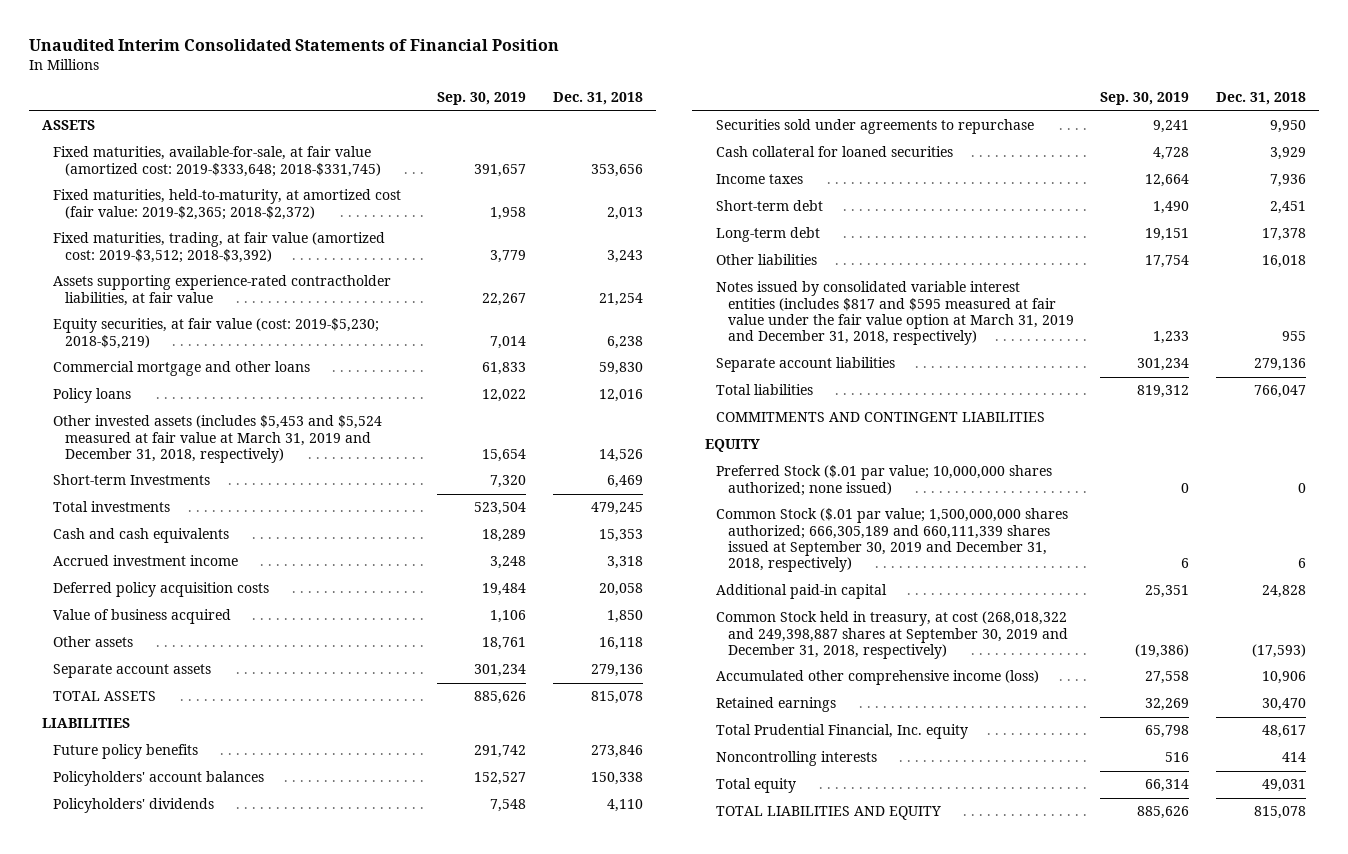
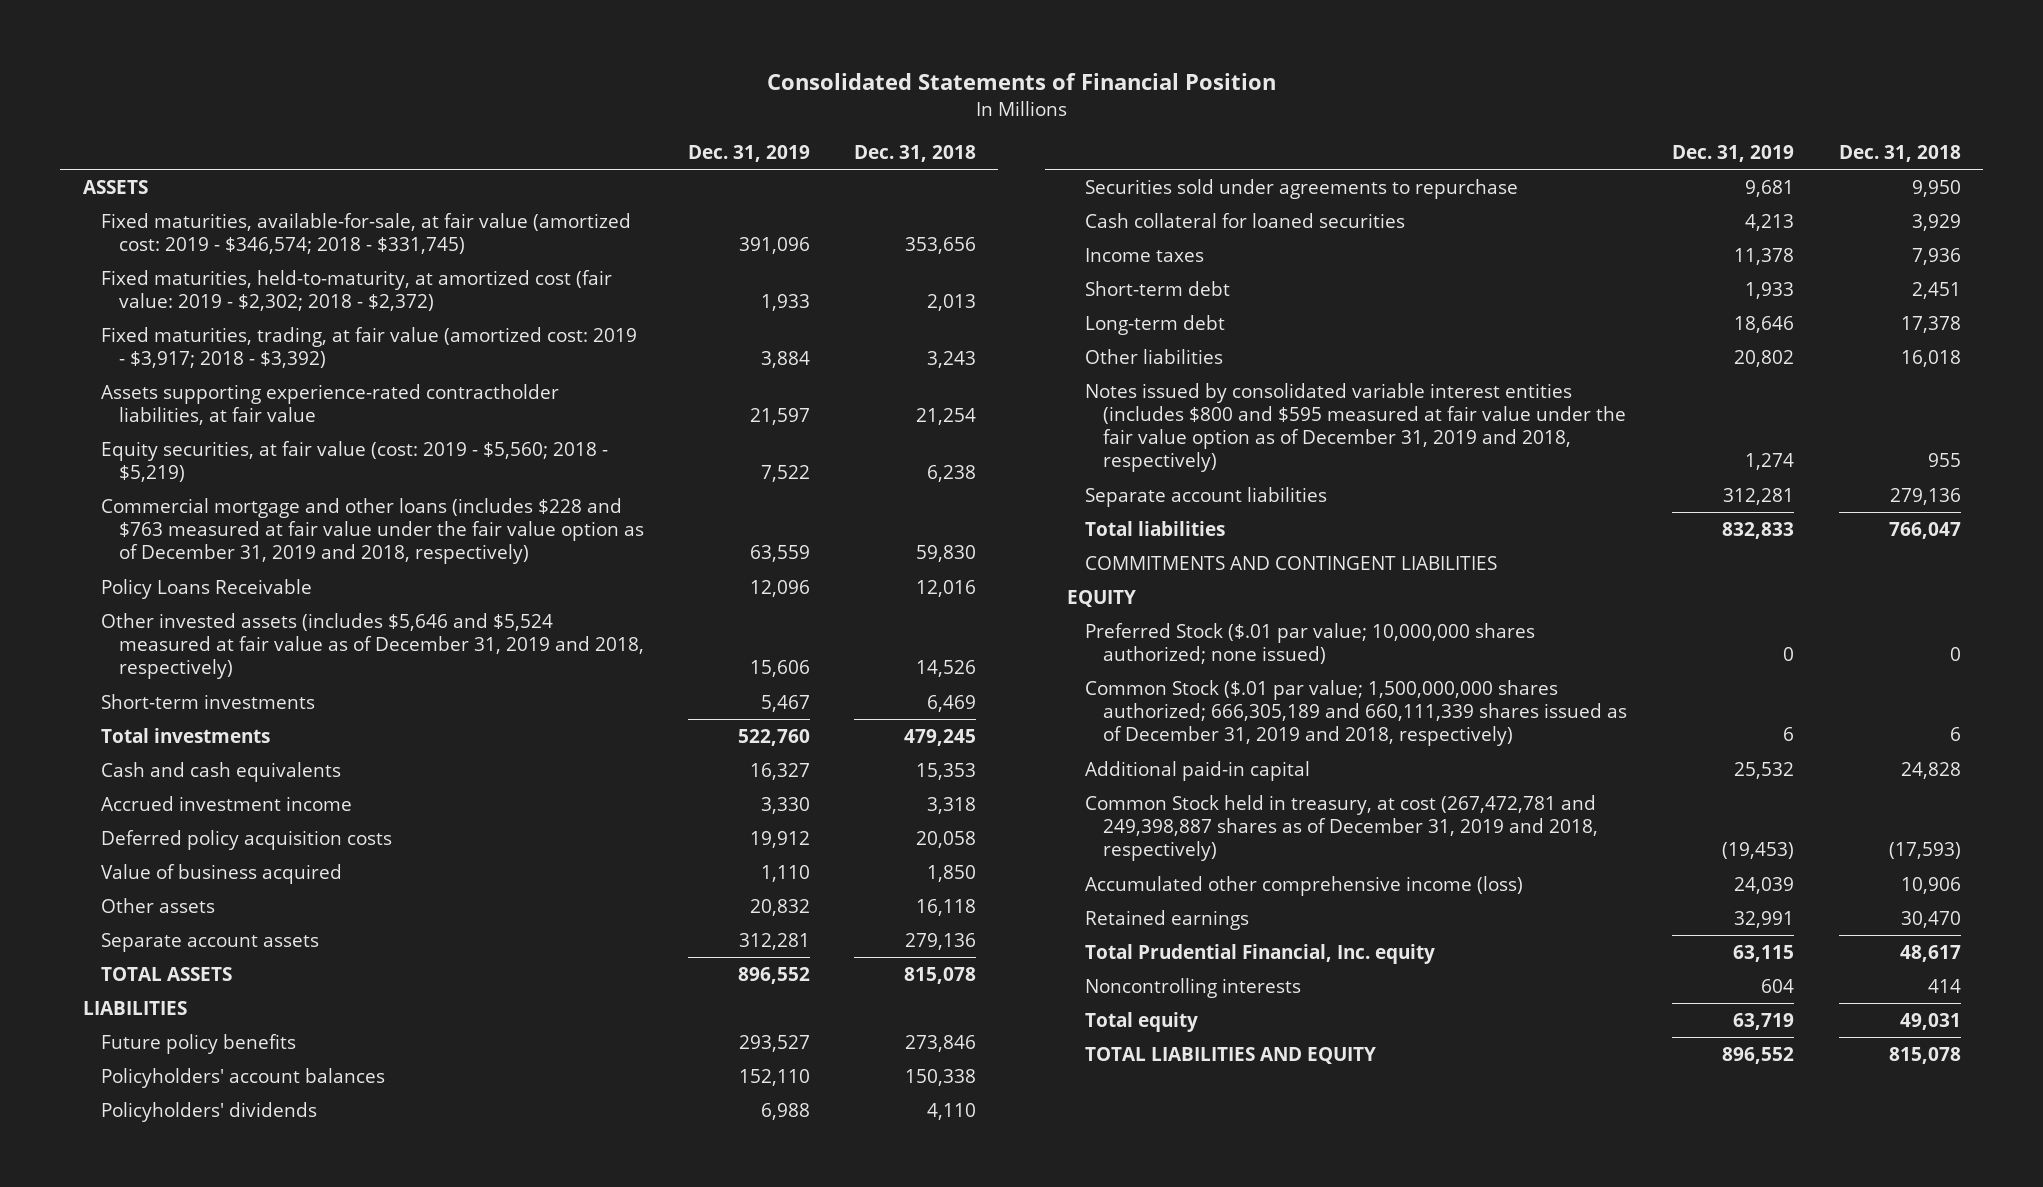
[28,38,559,51] Unaudited Interim Consolidated Statements of Financial Position -> [766,72,1276,90] Consolidated Statements of Financial Position
[437,92,527,106] Sep. 30, 2019 -> none
none -> [687,144,810,162] Dec. 31, 2019
[53,146,381,177] Fixed maturities, available-for-sale, at fair value (amortized cost: 2019-$333,648; 2018-$331,745) -> [100,212,631,255] Fixed maturities, available-for-sale, at fair value (amortized cost: 2019 - $346,574; 2018 - $331,745)
[53,189,402,220] Fixed maturities, held-to-maturity, at amortized cost (fair value: 2019-$2,365; 2018-$2,372) -> [100,269,612,312] Fixed maturities, held-to-maturity, at amortized cost (fair value: 2019 - $2,302; 2018 - $2,372)
[53,232,386,263] Fixed maturities, trading, at fair value (amortized cost: 2019-$3,512; 2018-$3,392) -> [100,326,637,369] Fixed maturities, trading, at fair value (amortized cost: 2019 - $3,917; 2018 - $3,392)
[53,318,380,349] Equity securities, at fair value (cost: 2019-$5,230; 2018-$5,219) -> [100,440,608,483] Equity securities, at fair value (cost: 2019 - $5,560; 2018 - $5,219)
[53,361,311,377] Commercial mortgage and other loans -> [100,497,644,565] Commercial mortgage and other loans (includes $228 and $763 measured at fair value under the fair value option as of December 31, 2019 and 2018, respectively)
[53,388,132,404] Policy loans -> [100,578,312,599] Policy Loans Receivable
[53,415,383,464] Other invested assets (includes $5,453 and $5,524 measured at fair value at March 31, 2019 and December 31, 2018, respectively) -> [100,612,644,680] Other invested assets (includes $5,646 and $5,524 measured at fair value as of December 31, 2019 and 2018, respectively)
[53,474,211,486] Short-term Investments -> [100,693,315,709] Short-term investments
[716,281,1074,346] Notes issued by consolidated variable interest entities (includes $817 and $595 measured at fair value under the fair value option at March 31, 2019 and December 31, 2018, respectively) -> [1085,382,1627,473] Notes issued by consolidated variable interest entities (includes $800 and $595 measured at fair value under the fair value option as of December 31, 2019 and 2018, respectively)
[716,508,1069,573] Common Stock ($.01 par value; 1,500,000,000 shares authorized; 666,305,189 and 660,111,339 shares issued at September 30, 2019 and December 31, 2018, respectively) -> [1085,679,1628,747] Common Stock ($.01 par value; 1,500,000,000 shares authorized; 666,305,189 and 660,111,339 shares issued as of December 31, 2019 and 2018, respectively)
[716,611,1068,660] Common Stock held in treasury, at cost (268,018,322 and 249,398,887 shares at September 30, 2019 and December 31, 2018, respectively) -> [1085,794,1599,862] Common Stock held in treasury, at cost (267,472,781 and 249,398,887 shares as of December 31, 2019 and 2018, respectively)

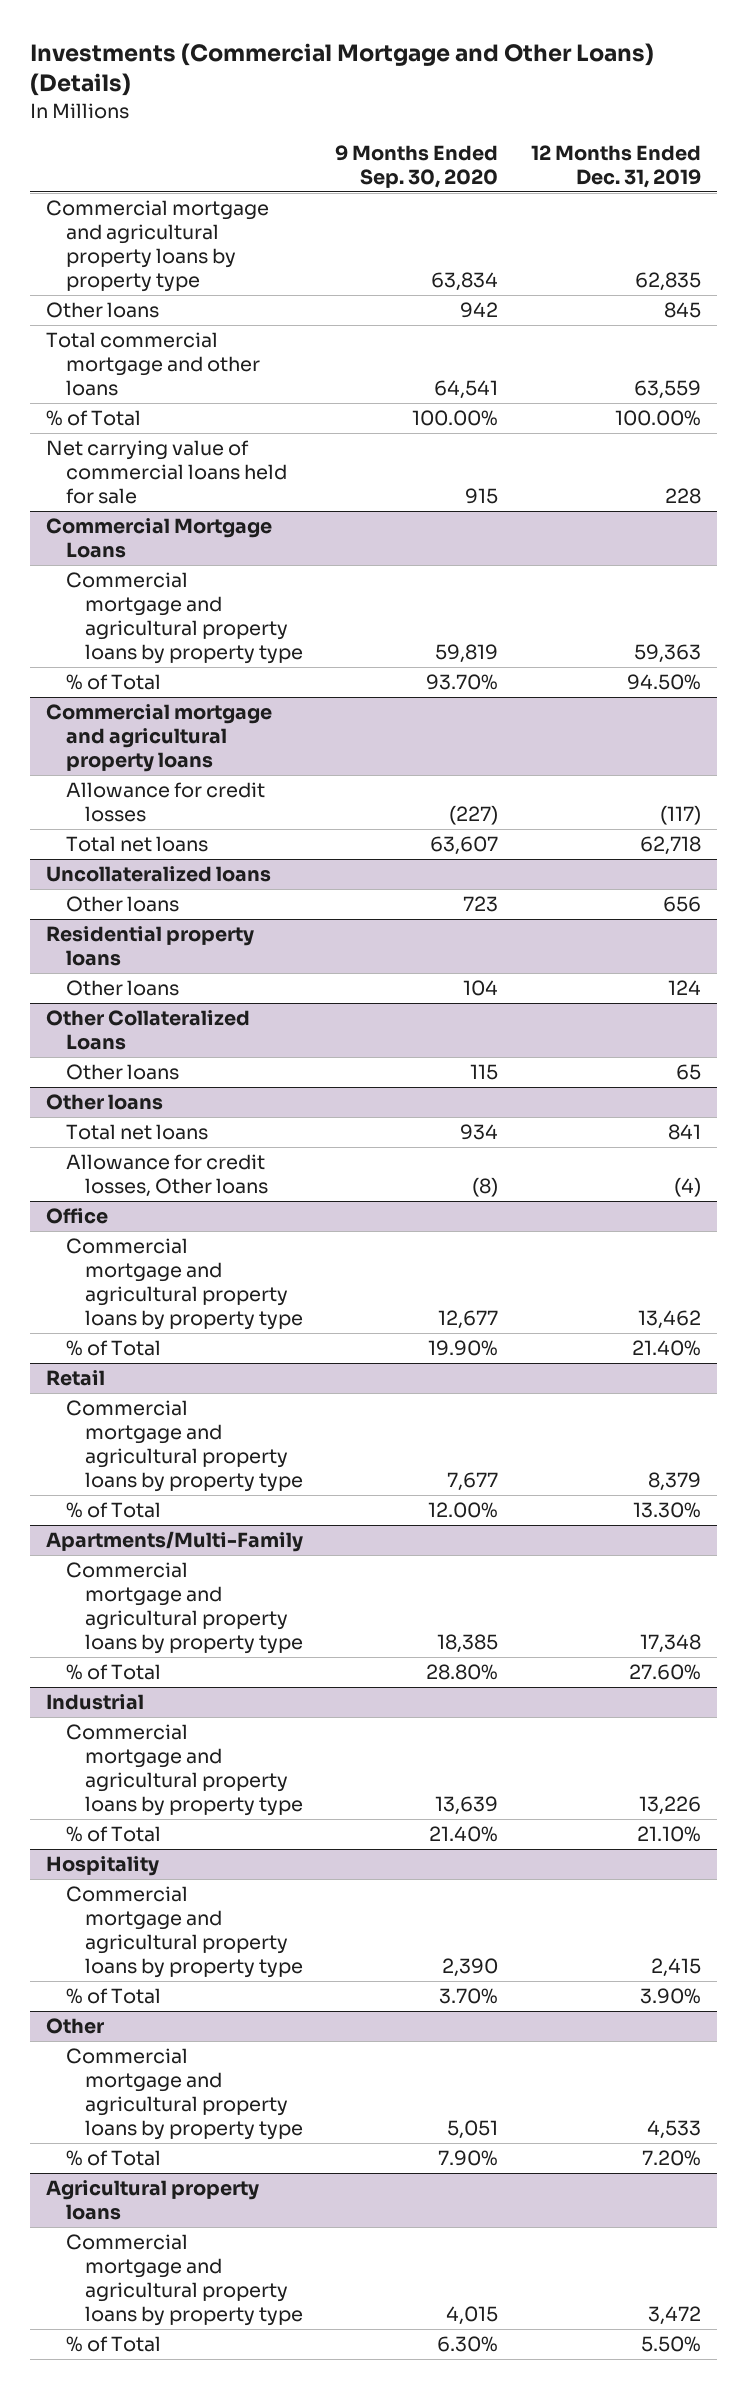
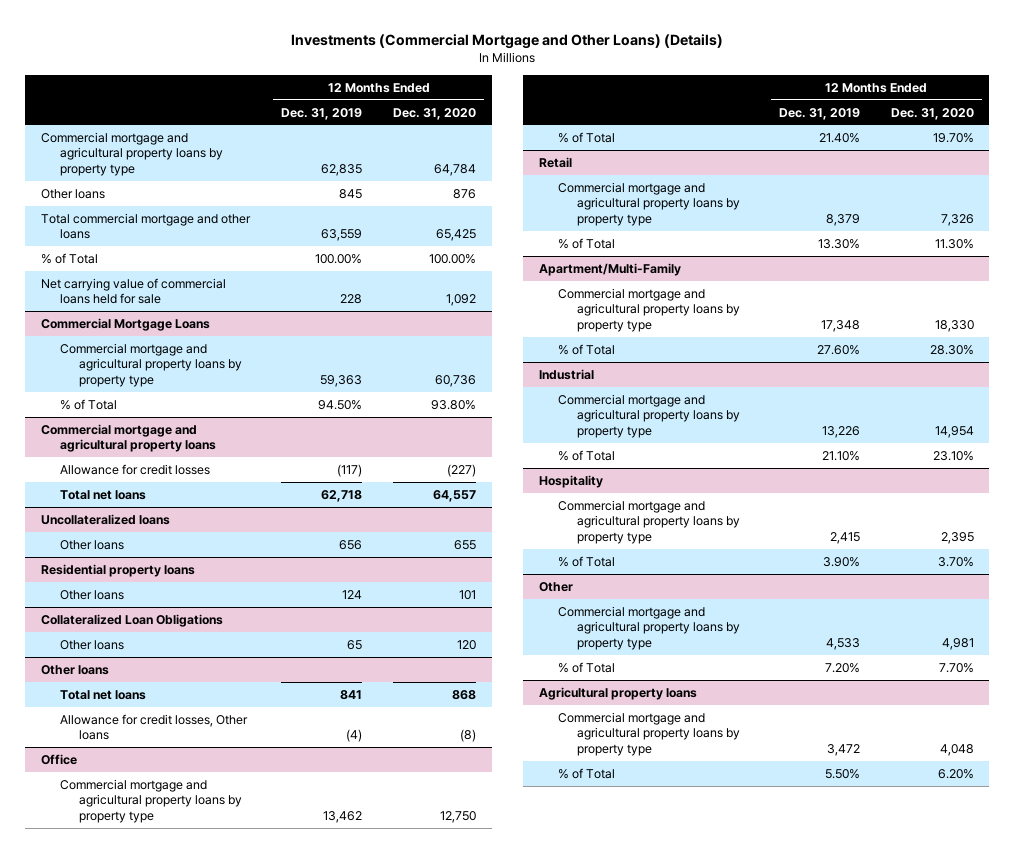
[335,144,499,188] 9 Months Ended Sep. 30, 2020 -> none
none -> [393,107,477,120] Dec. 31, 2020
[46,1010,251,1051] Other Collateralized Loans -> [40,613,223,627] Collateralized Loan Obligations
[46,1531,304,1553] Apartments/Multi-Family -> [538,262,681,276] Apartment/Multi-Family

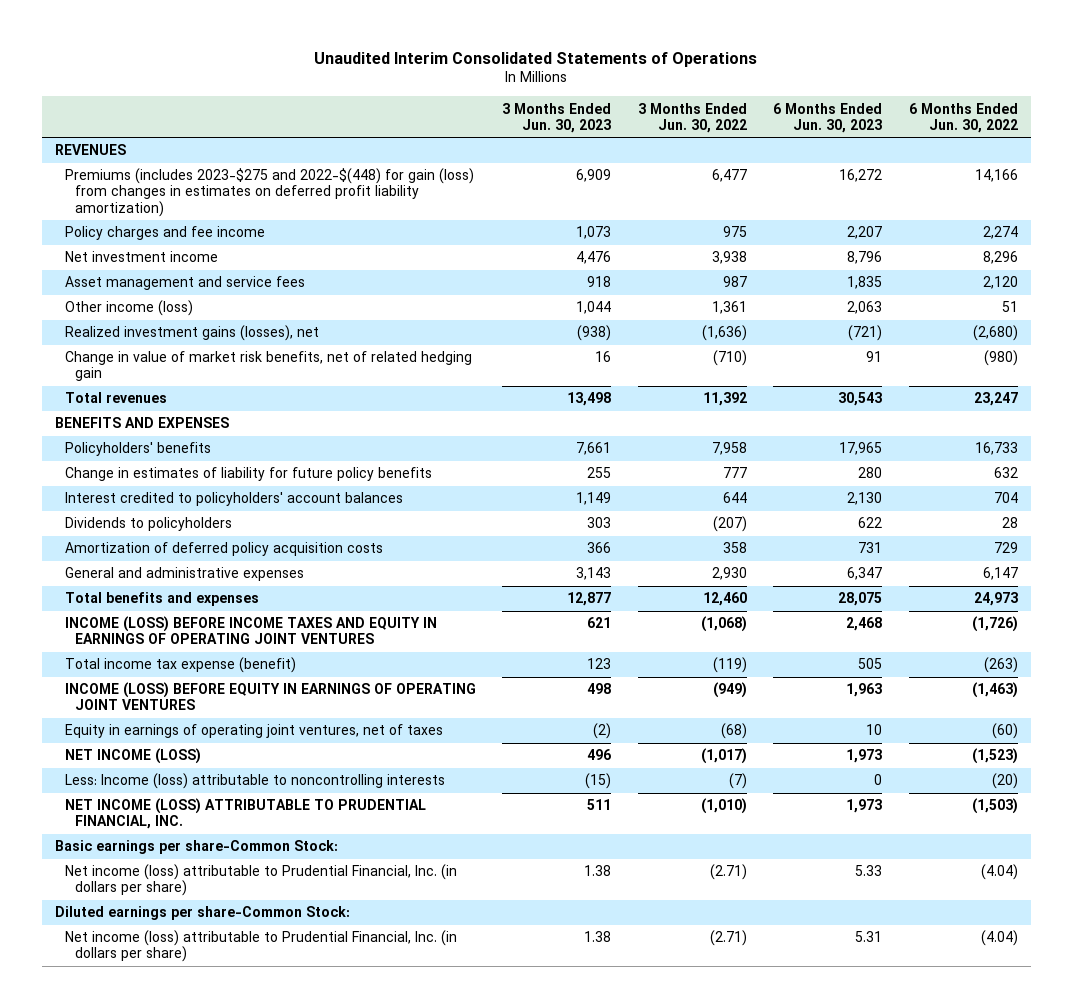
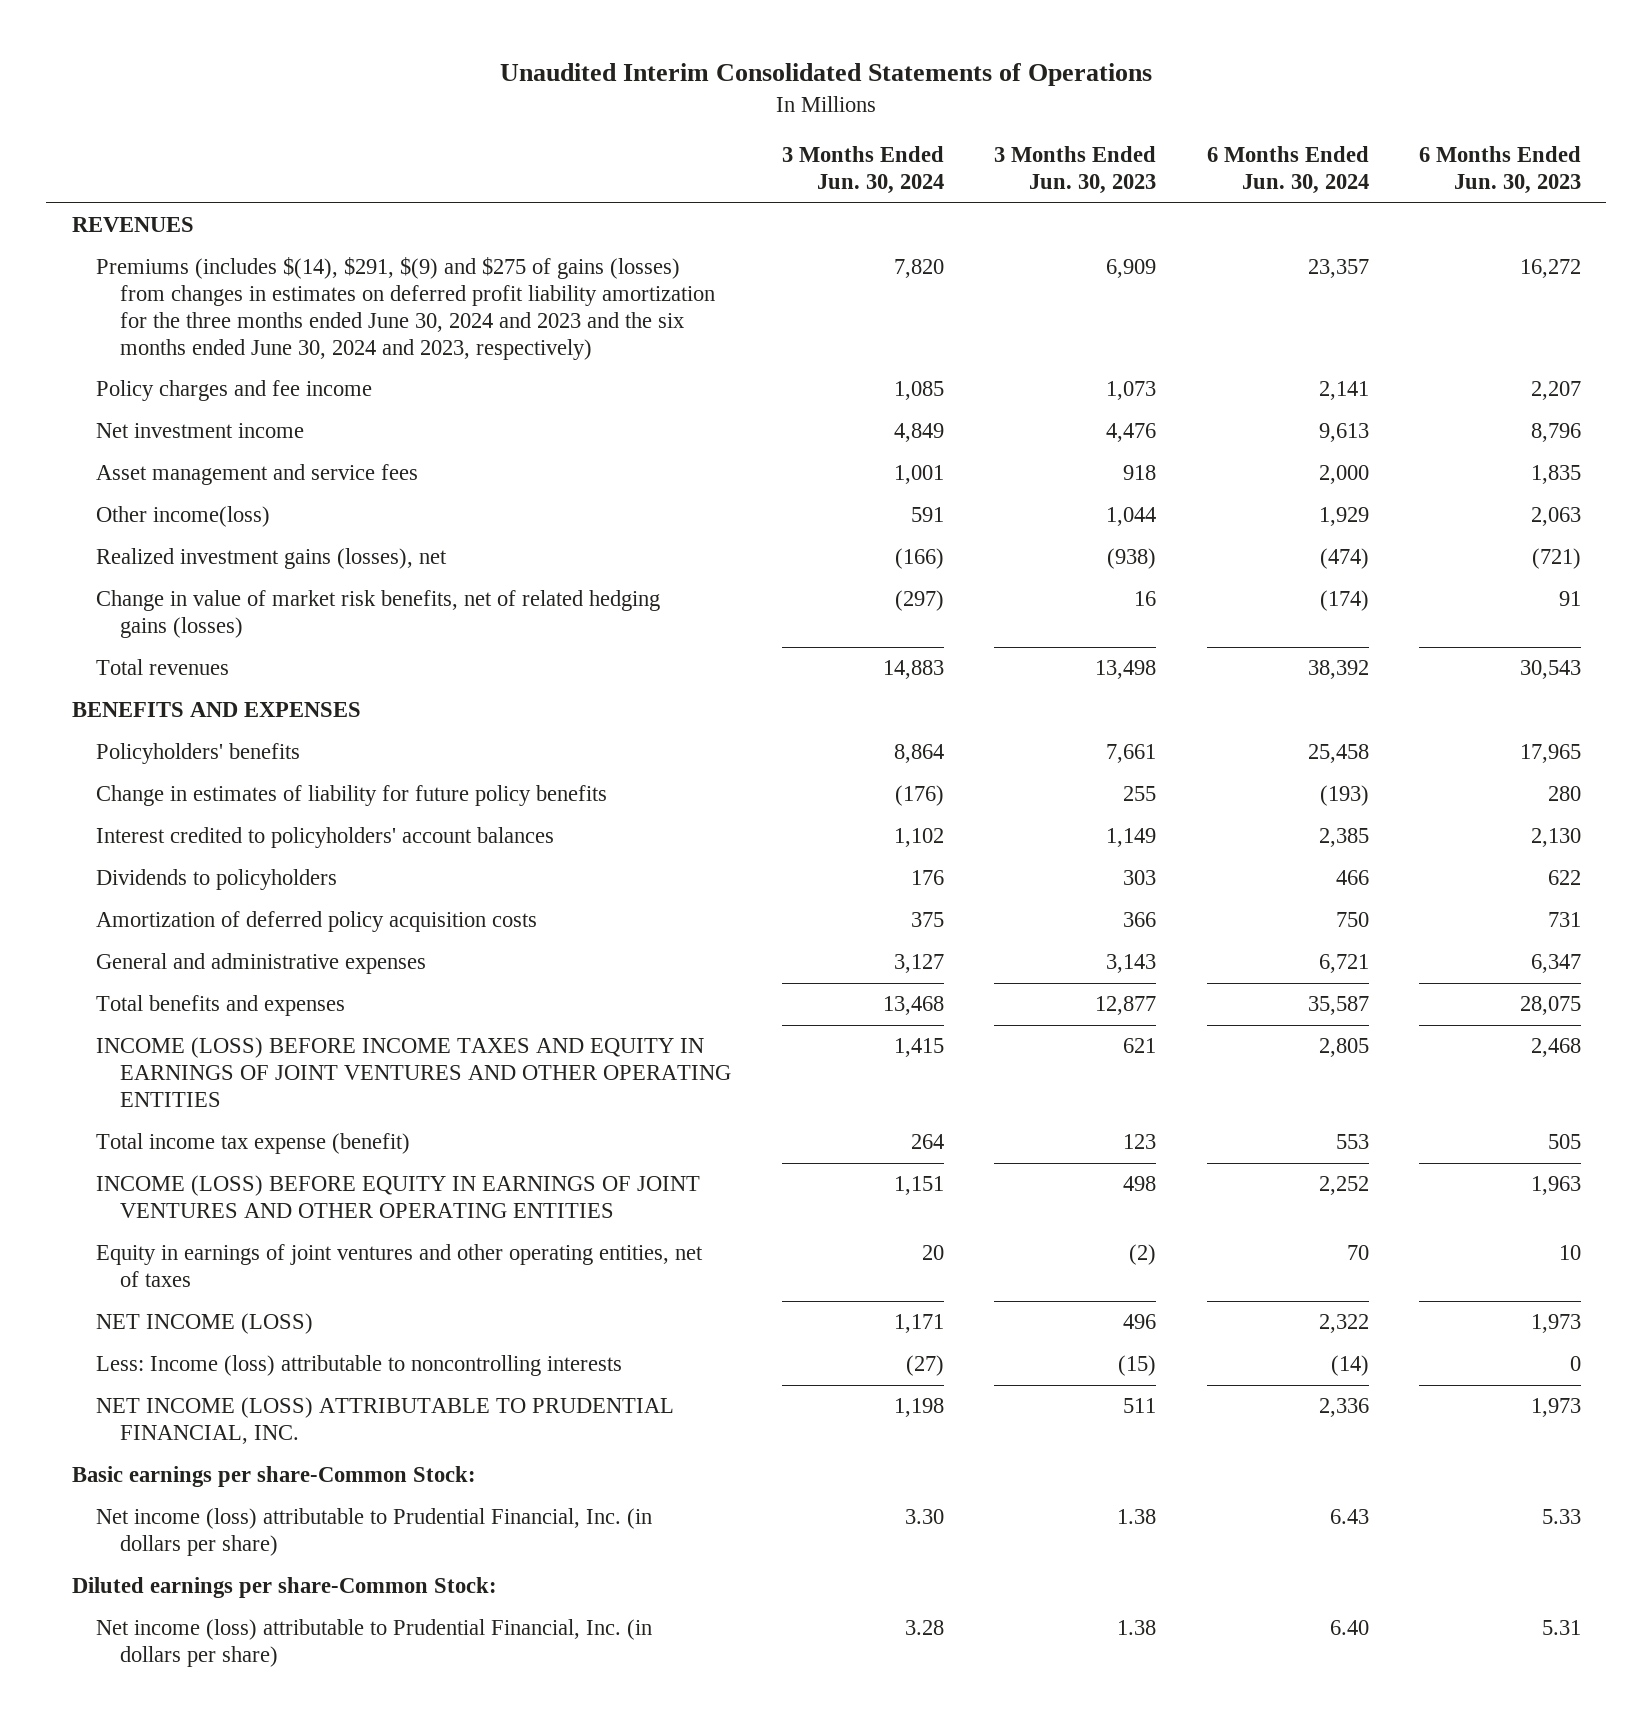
[637,102,747,133] 3 Months Ended Jun. 30, 2022 -> none
[908,102,1018,133] 6 Months Ended Jun. 30, 2022 -> none
none -> [781,146,944,195] 3 Months Ended Jun. 30, 2024
none -> [1206,146,1369,195] 6 Months Ended Jun. 30, 2024
[65,168,475,217] Premiums (includes 2023-$275 and 2022-$(448) for gain (loss) from changes in estimates on deferred profit liability amortization) -> [96,257,716,360] Premiums (includes $(14), $291, $(9) and $275 of gains (losses) from changes in estimates on deferred profit liability amortization for the three months ended June 30, 2024 and 2023 and the six months ended June 30, 2024 and 2023, respectively)
[65,300,194,317] Other income (loss) -> [96,506,271,528] Other income(loss)
[65,351,473,382] Change in value of market risk benefits, net of related hedging gain -> [96,590,661,639] Change in value of market risk benefits, net of related hedging gains (losses)
[65,616,438,645] INCOME (LOSS) BEFORE INCOME TAXES AND EQUITY IN EARNINGS OF OPERATING JOINT VENTURES -> [96,1037,732,1107] INCOME (LOSS) BEFORE INCOME TAXES AND EQUITY IN EARNINGS OF JOINT VENTURES AND OTHER OPERATING ENTITIES
[65,682,477,711] INCOME (LOSS) BEFORE EQUITY IN EARNINGS OF OPERATING JOINT VENTURES -> [96,1175,701,1219] INCOME (LOSS) BEFORE EQUITY IN EARNINGS OF JOINT VENTURES AND OTHER OPERATING ENTITIES
[65,724,444,739] Equity in earnings of operating joint ventures, net of taxes -> [96,1244,704,1288] Equity in earnings of joint ventures and other operating entities, net of taxes

